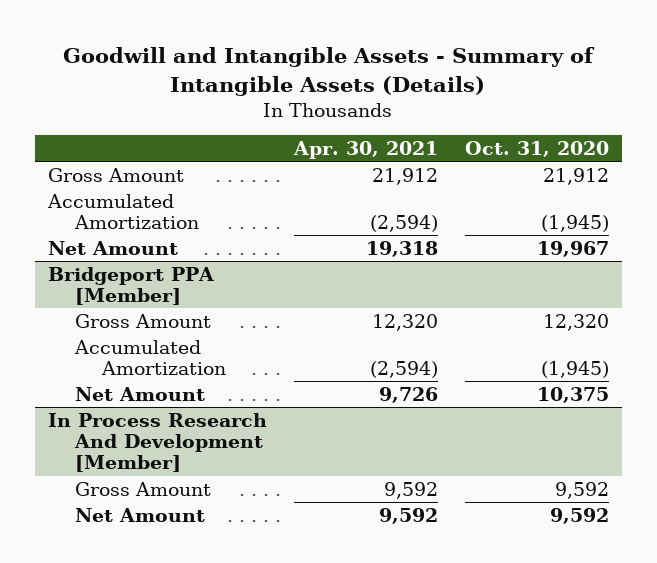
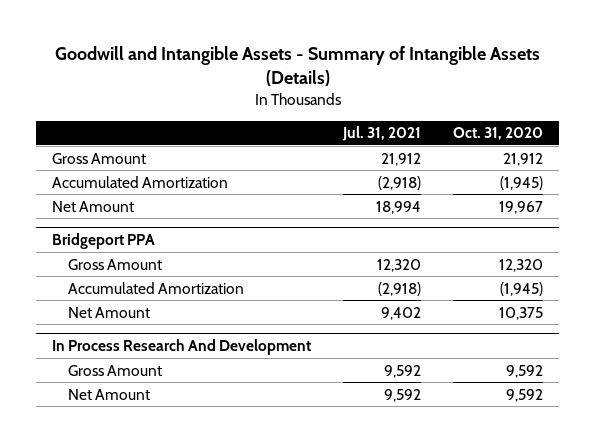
[292,140,438,159] Apr. 30, 2021 -> none
none -> [342,126,422,142] Jul. 31, 2021
[48,266,215,306] Bridgeport PPA [Member] -> [51,232,155,249] Bridgeport PPA
[48,412,268,473] In Process Research And Development [Member] -> [51,338,311,355] In Process Research And Development

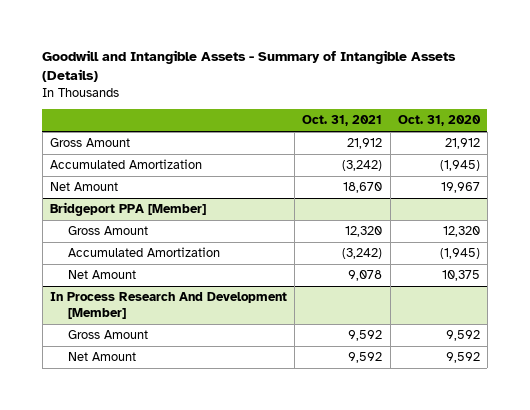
[342,126,422,142] Jul. 31, 2021 -> none
none -> [302,115,383,127] Oct. 31, 2021
[51,232,155,249] Bridgeport PPA -> [49,202,206,217] Bridgeport PPA [Member]
[51,338,311,355] In Process Research And Development -> [49,292,287,319] In Process Research And Development [Member]

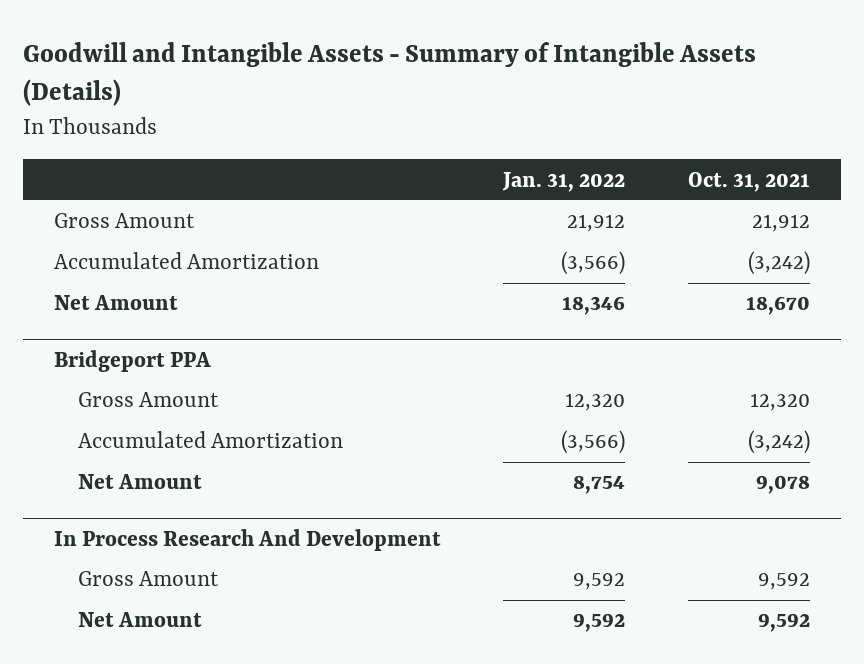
[397,115,481,127] Oct. 31, 2020 -> none
none -> [502,171,626,192] Jan. 31, 2022
[49,202,206,217] Bridgeport PPA [Member] -> [54,349,212,372] Bridgeport PPA
[49,292,287,319] In Process Research And Development [Member] -> [54,528,442,551] In Process Research And Development

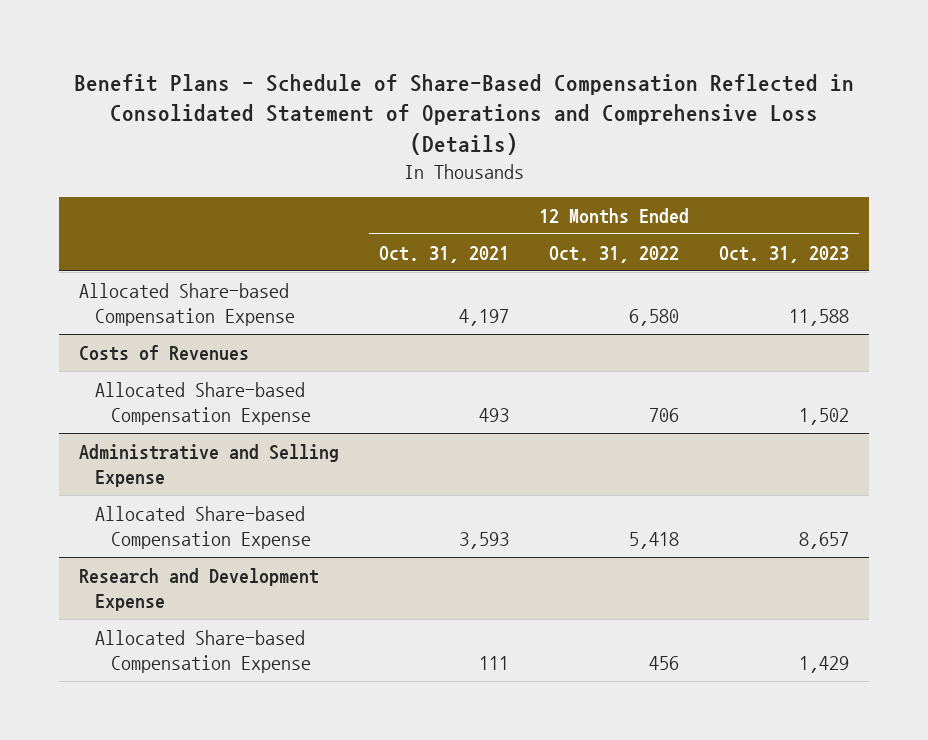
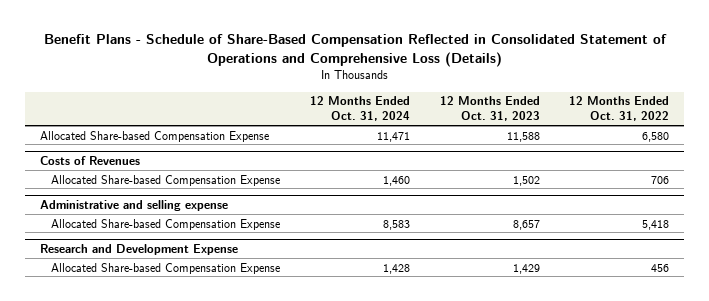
[379,245,510,263] Oct. 31, 2021 -> none
none -> [309,96,410,122] 12 Months Ended Oct. 31, 2024
[79,443,340,487] Administrative and Selling Expense -> [40,200,229,212] Administrative and selling expense

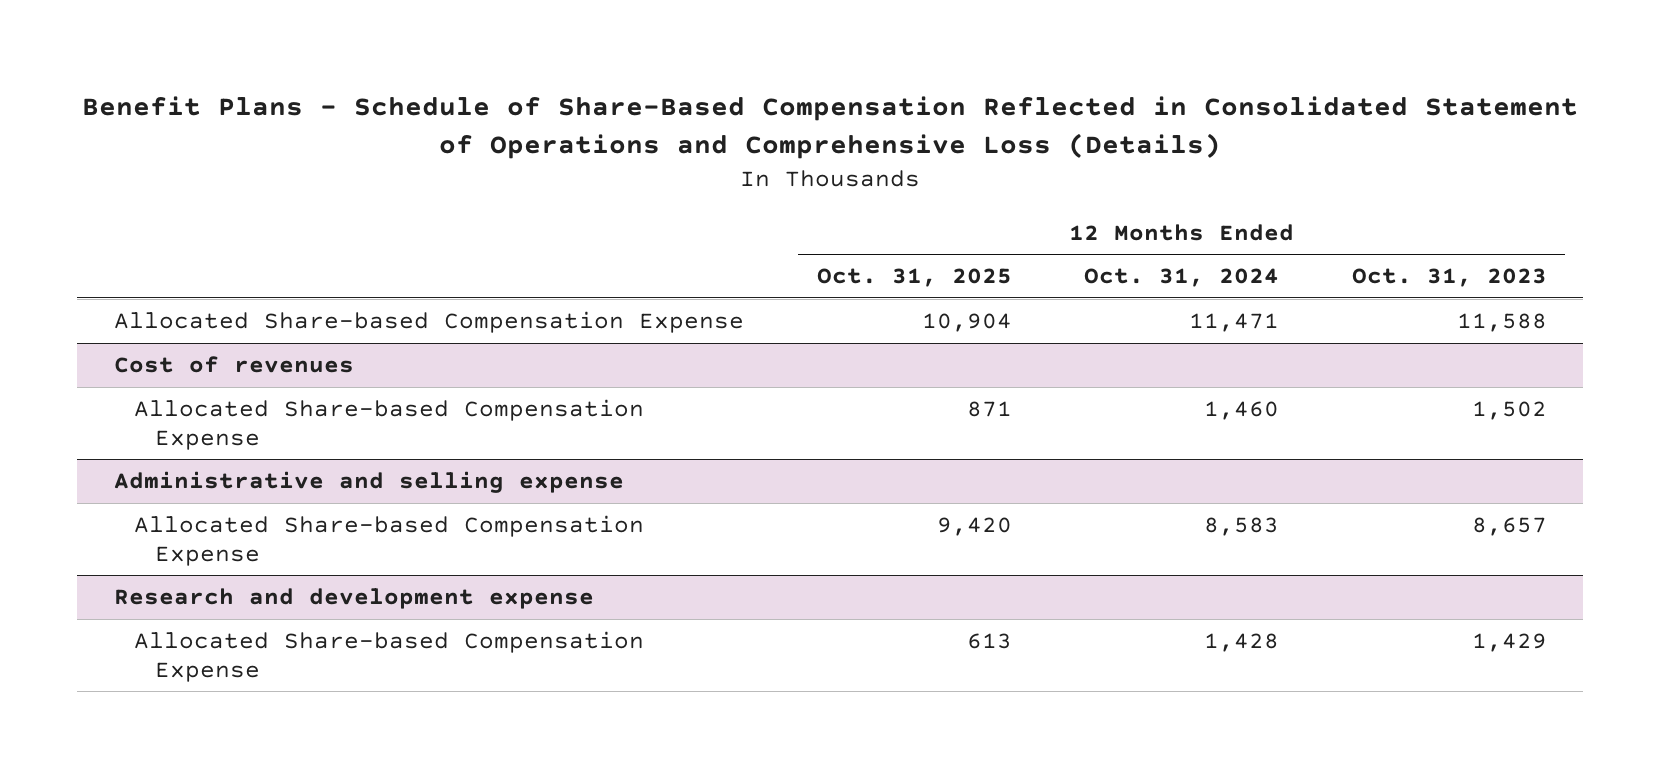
[569,96,670,122] 12 Months Ended Oct. 31, 2022 -> none
none -> [816,268,1012,288] Oct. 31, 2025
[40,156,141,166] Costs of Revenues -> [113,356,354,374] Cost of revenues
[40,244,239,256] Research and Development Expense -> [113,588,594,610] Research and development expense

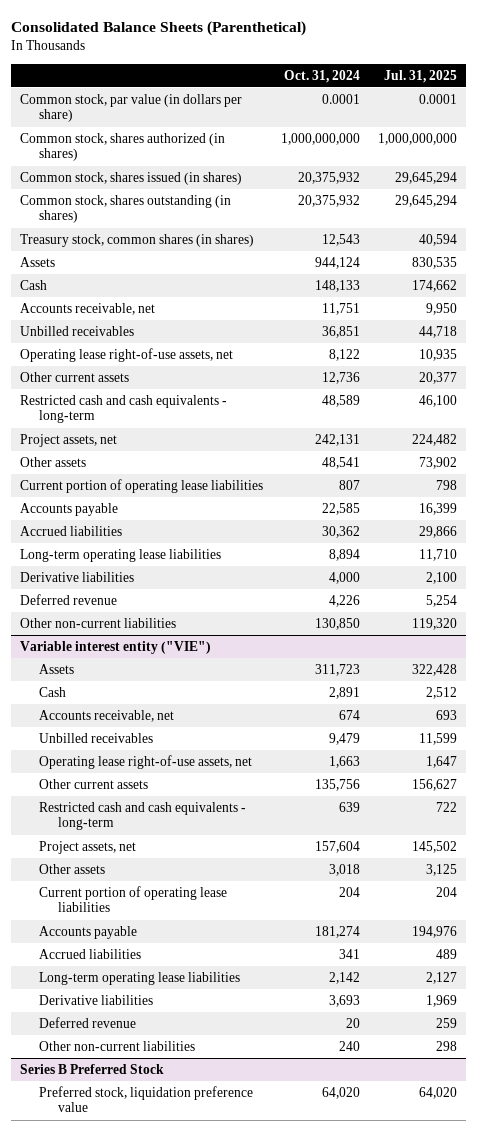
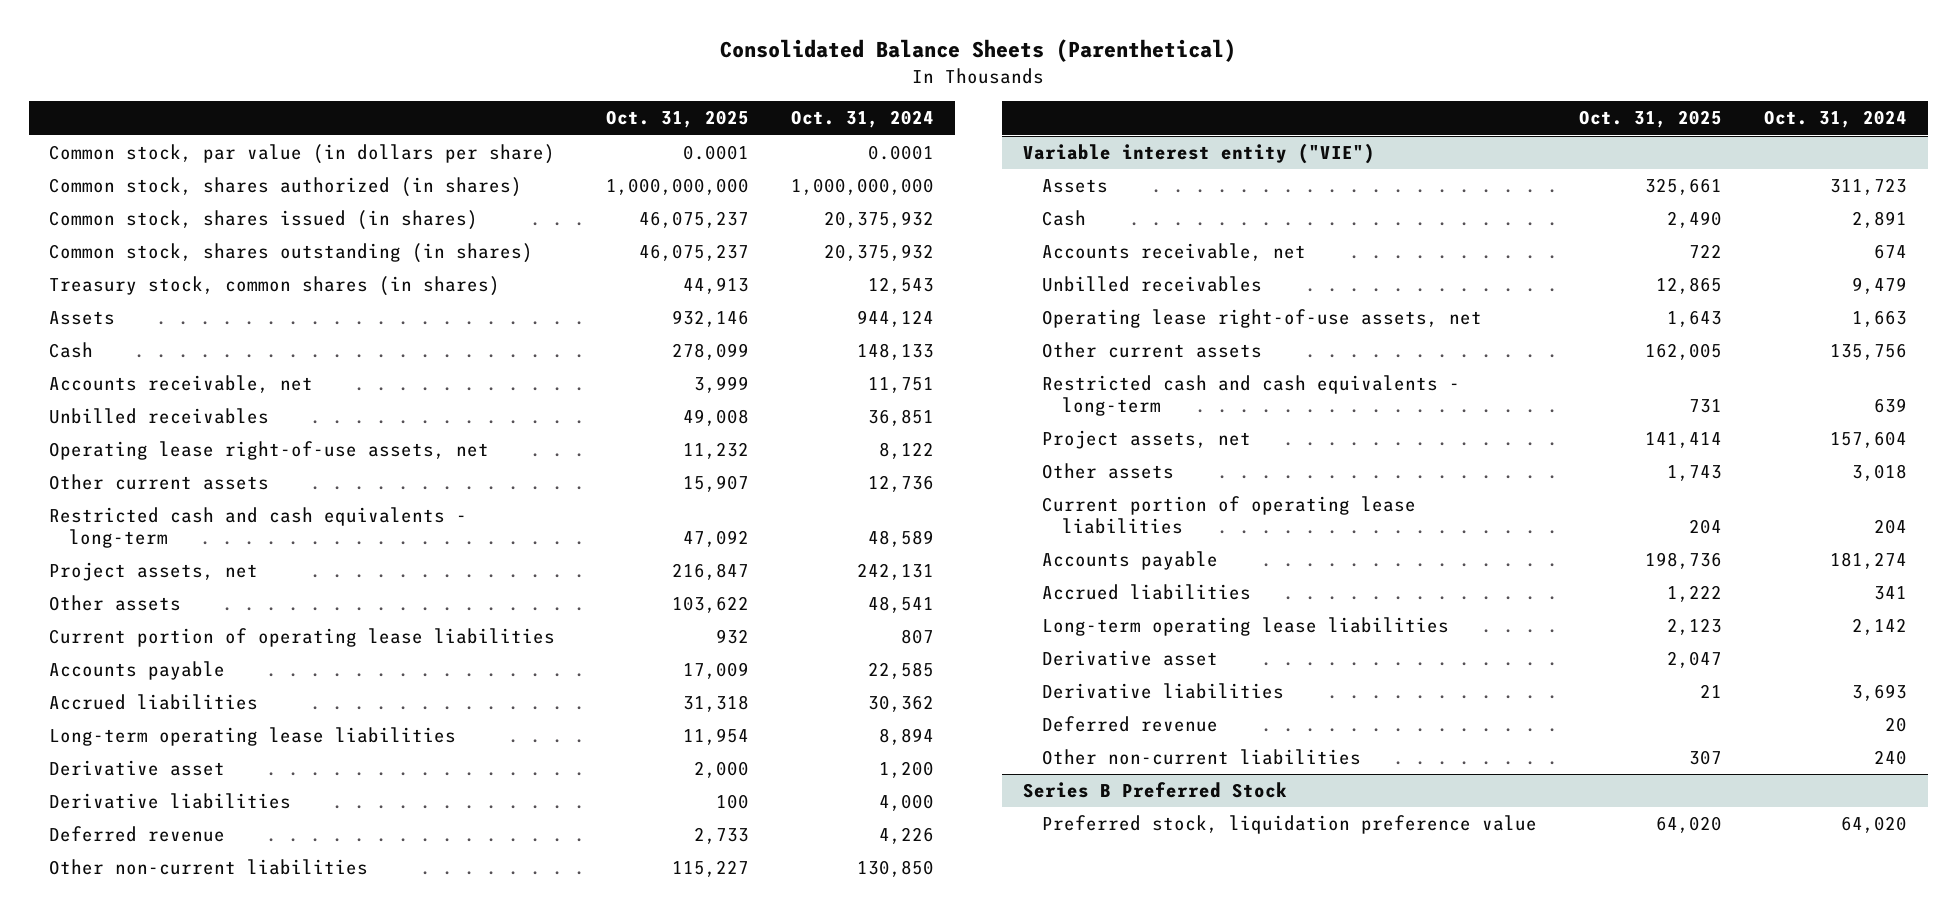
[384,69,458,83] Jul. 31, 2025 -> none
none -> [606,110,750,129] Oct. 31, 2025
none -> [49,760,226,777] Derivative asset
none -> [1042,650,1219,667] Derivative asset

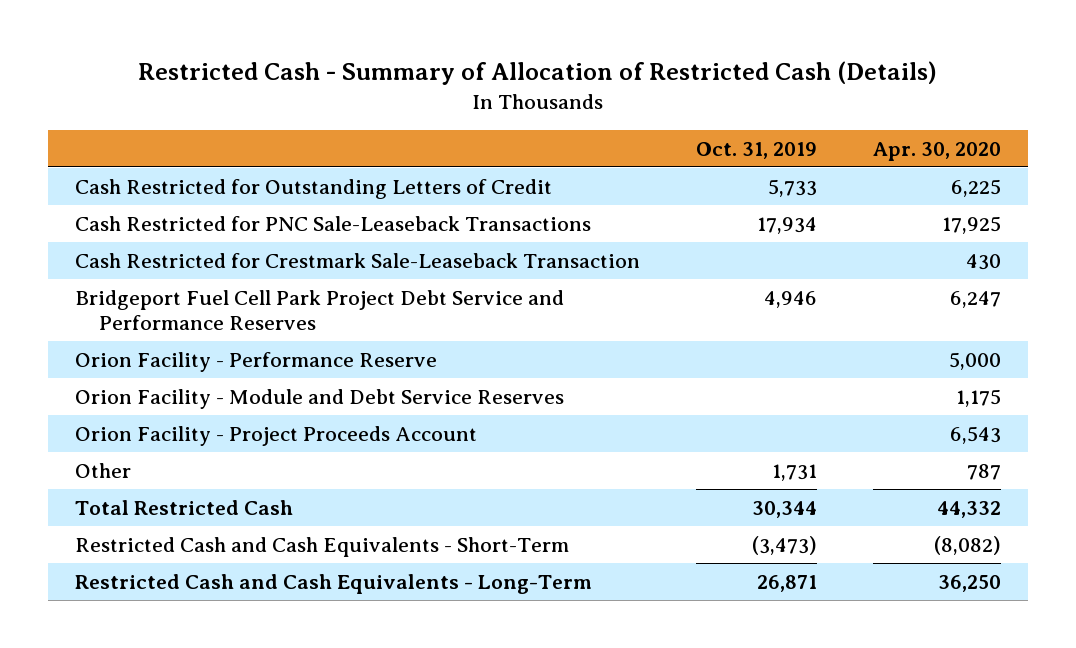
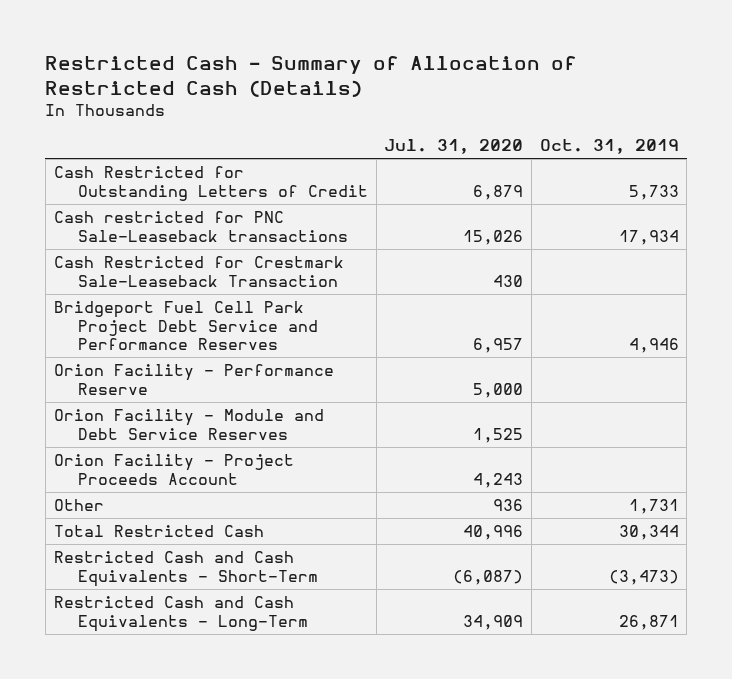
[872,141,1001,161] Apr. 30, 2020 -> none
none -> [384,139,524,155] Jul. 31, 2020
[75,215,592,231] Cash Restricted for PNC Sale-Leaseback Transactions -> [53,211,348,242] Cash restricted for PNC Sale-Leaseback transactions

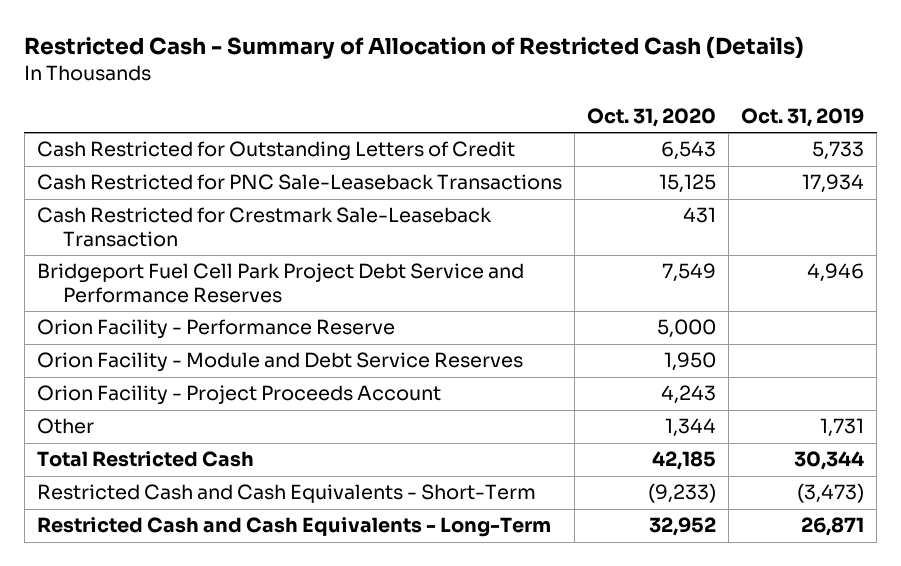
[384,139,524,155] Jul. 31, 2020 -> none
none -> [586,107,716,127] Oct. 31, 2020
[53,211,348,242] Cash restricted for PNC Sale-Leaseback transactions -> [36,174,562,191] Cash Restricted for PNC Sale-Leaseback Transactions

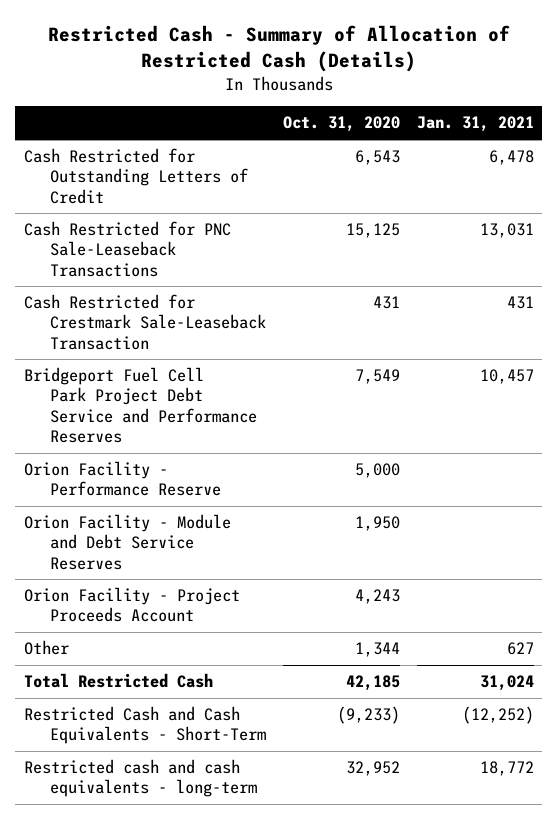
[741,107,865,127] Oct. 31, 2019 -> none
none -> [416,116,534,133] Jan. 31, 2021
[36,517,551,538] Restricted Cash and Cash Equivalents - Long-Term -> [23,759,257,798] Restricted cash and cash equivalents - long-term

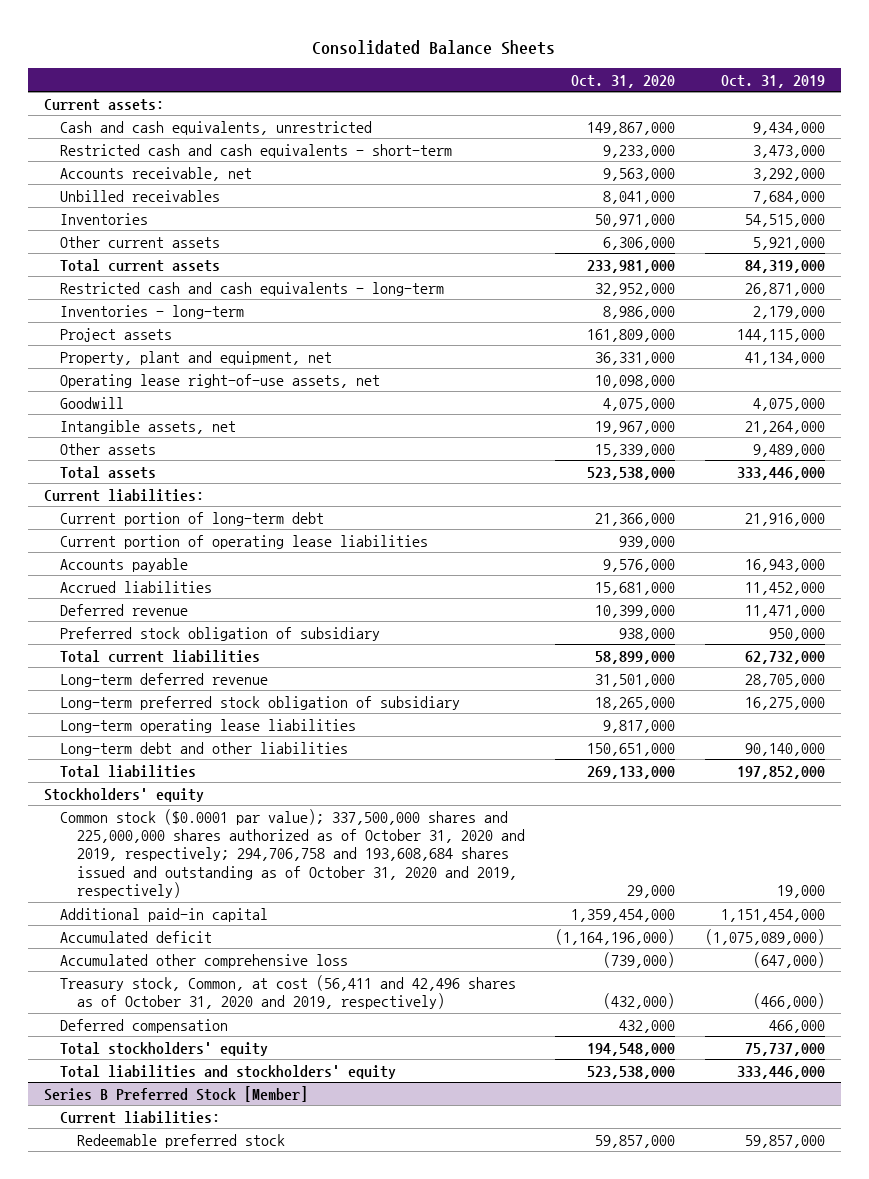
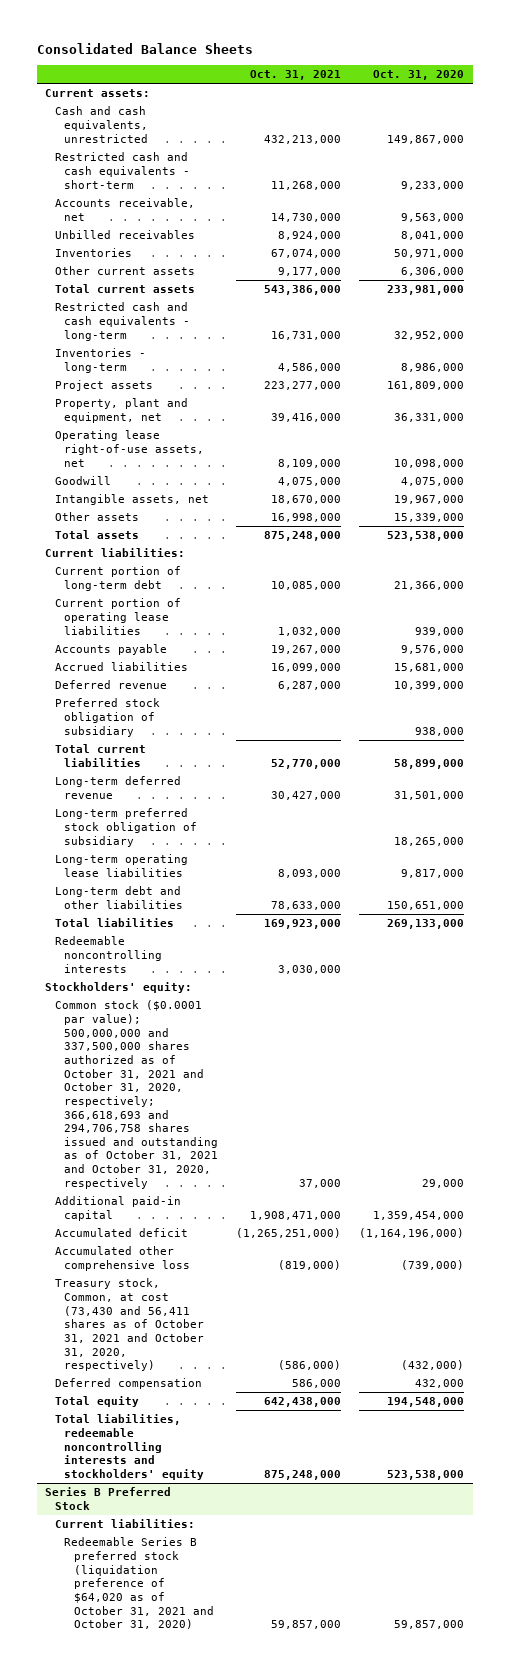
[721,74,826,88] Oct. 31, 2019 -> none
none -> [250,70,342,81] Oct. 31, 2021
none -> [54,936,163,973] Redeemable noncontrolling interests
[43,787,204,802] Stockholders' equity -> [45,982,193,994] Stockholders' equity:
[60,808,525,899] Common stock ($0.0001 par value); 337,500,000 shares and 225,000,000 shares authorized as of October 31, 2020 and 2019, respectively; 294,706,758 and 193,608,684 shares issued and outstanding as of October 31, 2020 and 2019, respectively) -> [54,1000,219,1189] Common stock ($0.0001 par value); 500,000,000 and 337,500,000 shares authorized as of October 31, 2021 and October 31, 2020, respectively; 366,618,693 and 294,706,758 shares issued and outstanding as of October 31, 2021 and October 31, 2020, respectively
[60,974,517,1009] Treasury stock, Common, at cost (56,411 and 42,496 shares as of October 31, 2020 and 2019, respectively) -> [54,1278,205,1372] Treasury stock, Common, at cost (73,430 and 56,411 shares as of October 31, 2021 and October 31, 2020, respectively)
[60,1041,269,1056] Total stockholders' equity -> [54,1396,139,1408] Total equity
[60,1064,397,1079] Total liabilities and stockholders' equity -> [54,1414,205,1480] Total liabilities, redeemable noncontrolling interests and stockholders' equity
[43,1085,308,1102] Series B Preferred Stock [Member] -> [45,1487,172,1510] Series B Preferred Stock
[76,1133,285,1148] Redeemable preferred stock -> [64,1537,214,1630] Redeemable Series B preferred stock (liquidation preference of $64,020 as of October 31, 2021 and October 31, 2020)

